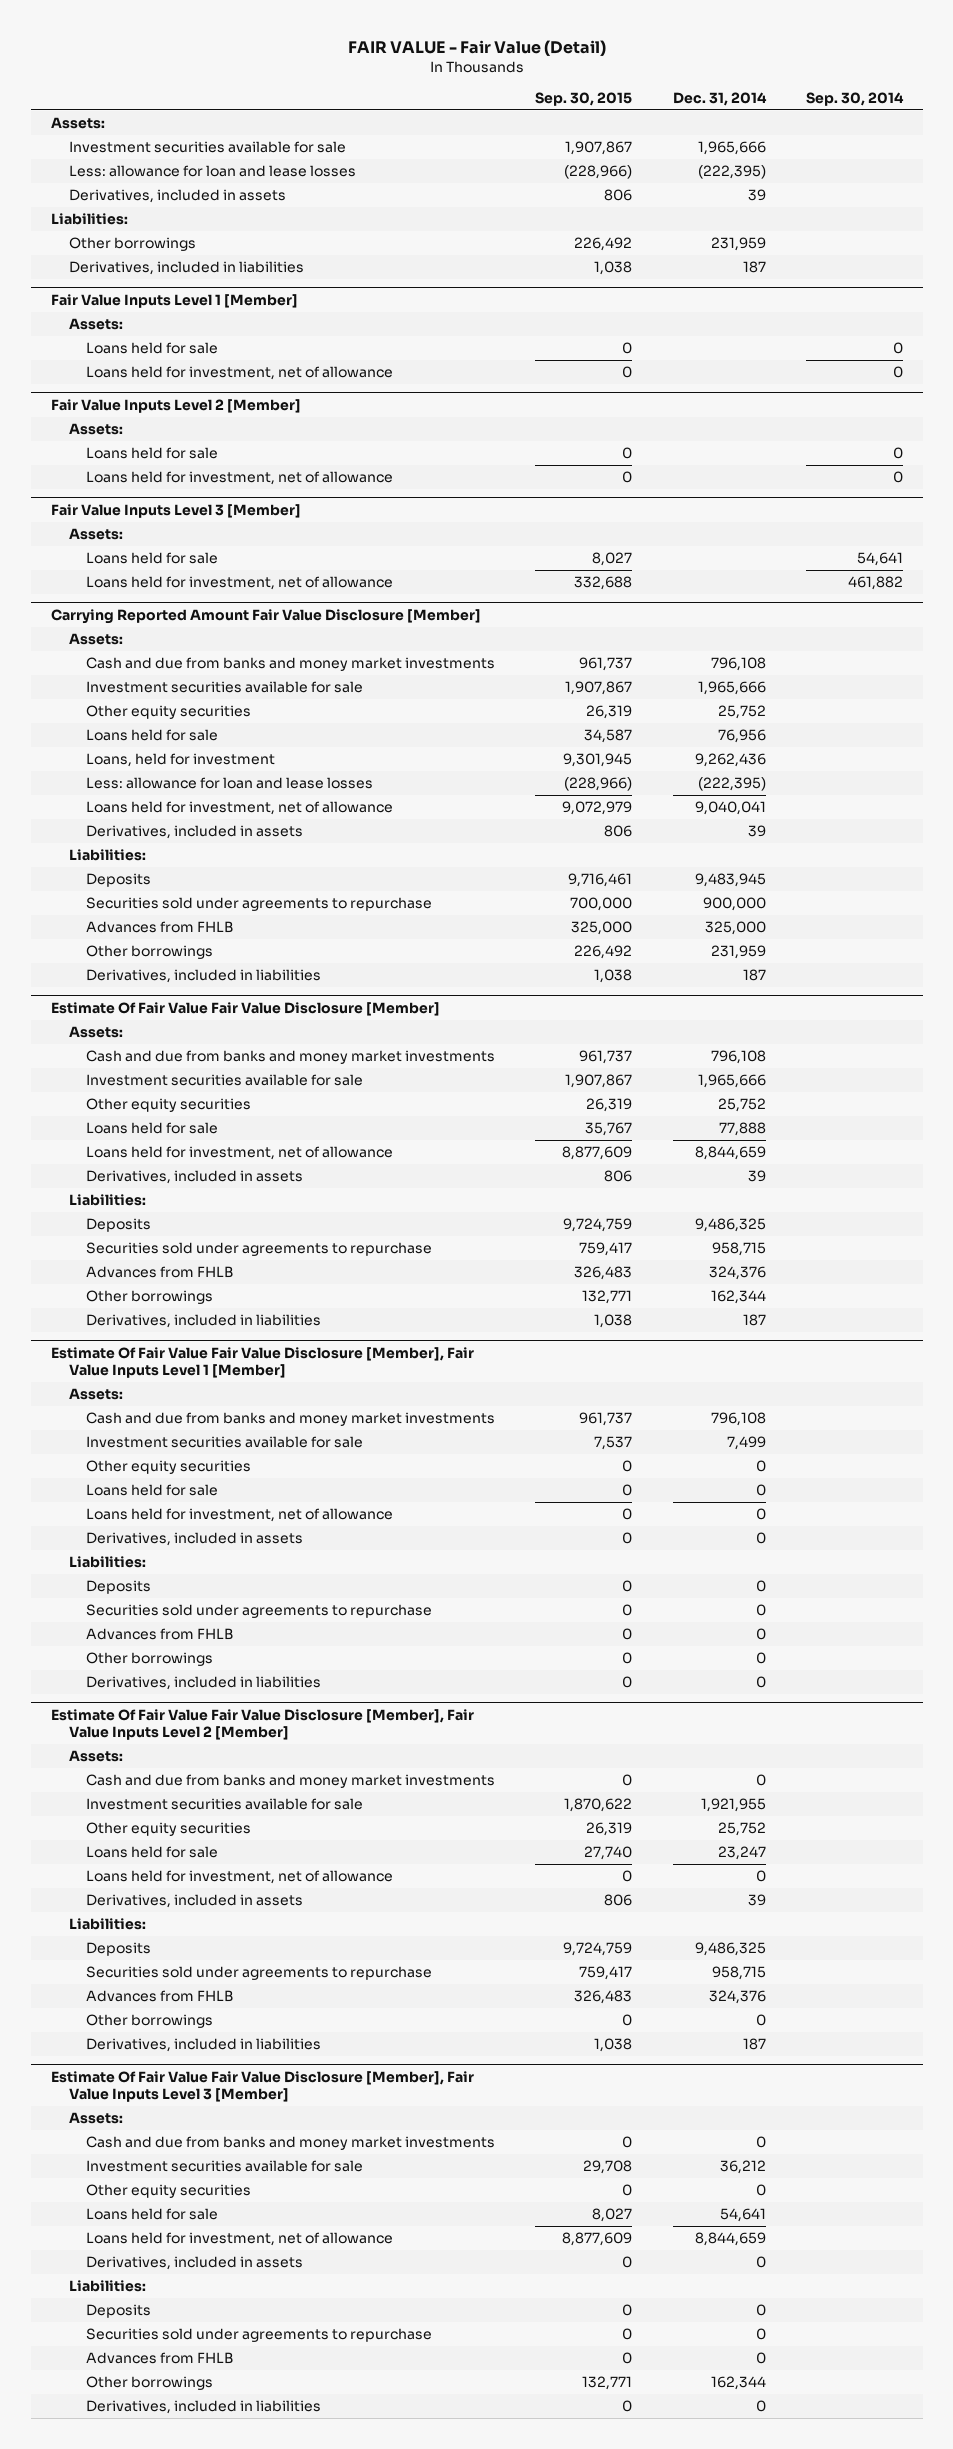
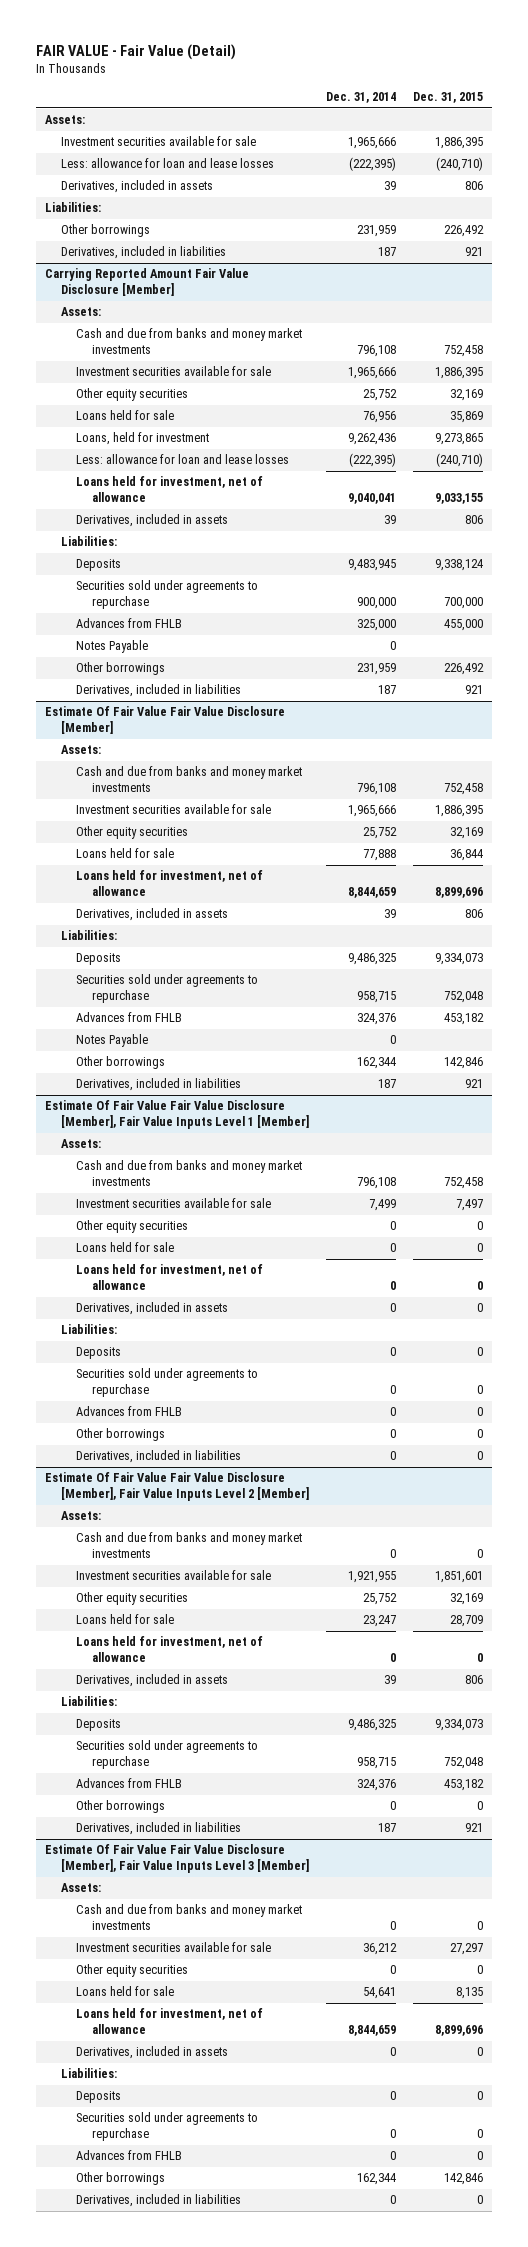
[535,91,633,106] Sep. 30, 2015 -> none
[805,91,904,106] Sep. 30, 2014 -> none
none -> [413,92,484,104] Dec. 31, 2015
[50,293,298,308] Fair Value Inputs Level 1 [Member] -> none
[68,318,123,331] Assets: -> none
[86,342,219,355] Loans held for sale -> none
[86,366,394,381] Loans held for investment, net of allowance -> none
[50,398,301,413] Fair Value Inputs Level 2 [Member] -> none
[68,423,123,436] Assets: -> none
[86,447,219,460] Loans held for sale -> none
[86,471,394,486] Loans held for investment, net of allowance -> none
[50,503,301,518] Fair Value Inputs Level 3 [Member] -> none
[68,528,123,541] Assets: -> none
[86,552,219,565] Loans held for sale -> none
[86,576,394,591] Loans held for investment, net of allowance -> none
none -> [76,640,149,654] Notes Payable
none -> [76,1034,149,1048] Notes Payable

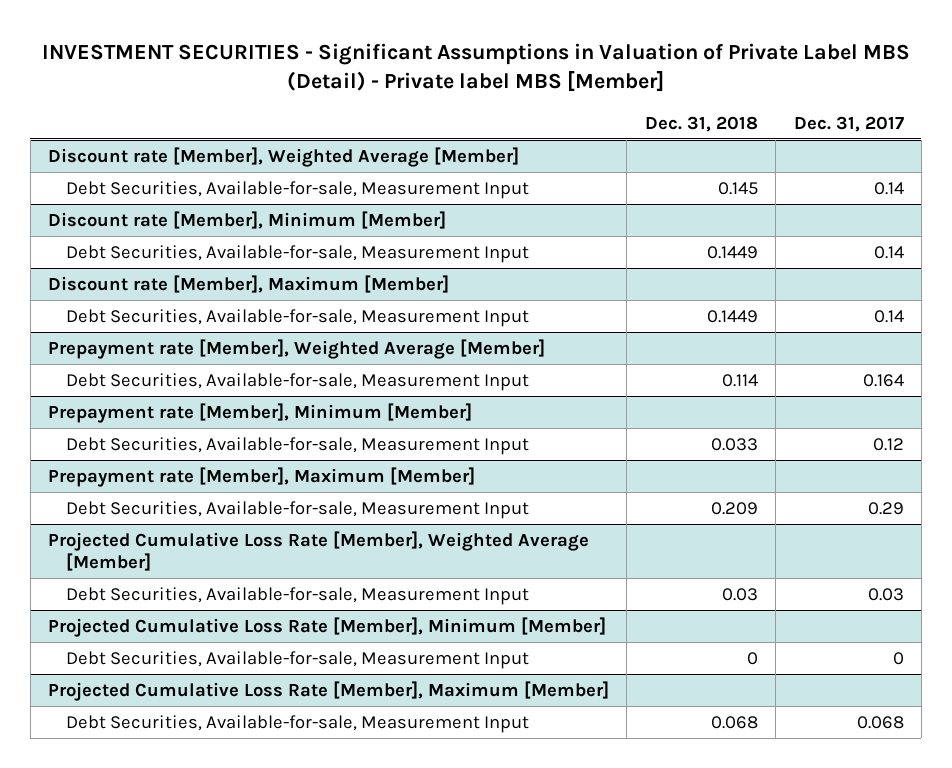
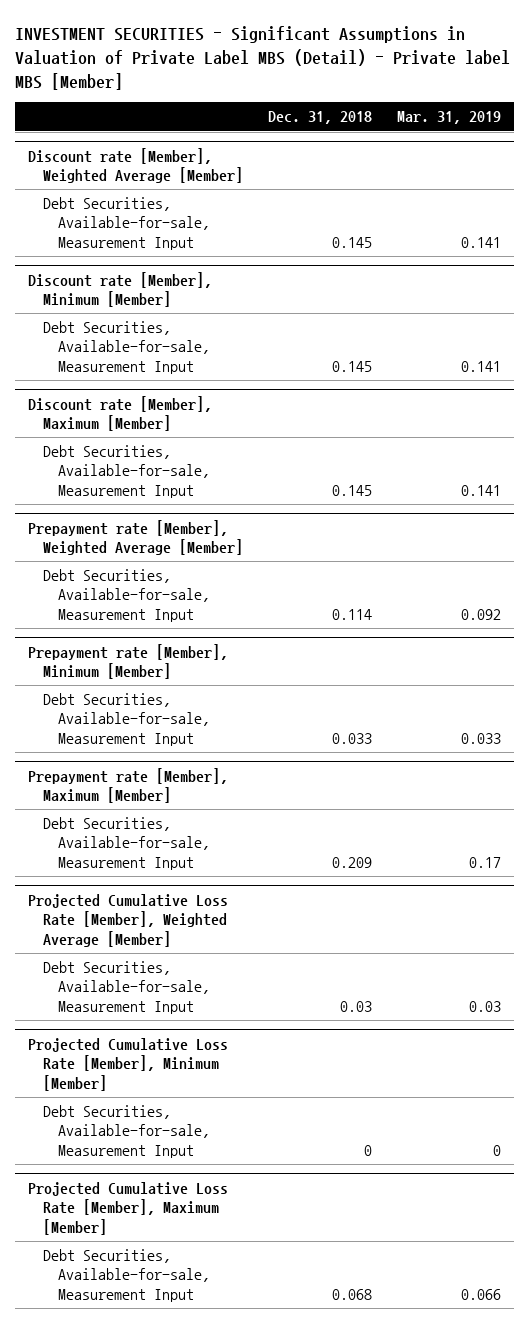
[793,115,904,132] Dec. 31, 2017 -> none
none -> [397,111,502,125] Mar. 31, 2019
[706,246,758,260] 0.1449 -> [331,360,372,372] 0.145
[706,310,758,324] 0.1449 -> [331,484,372,496] 0.145

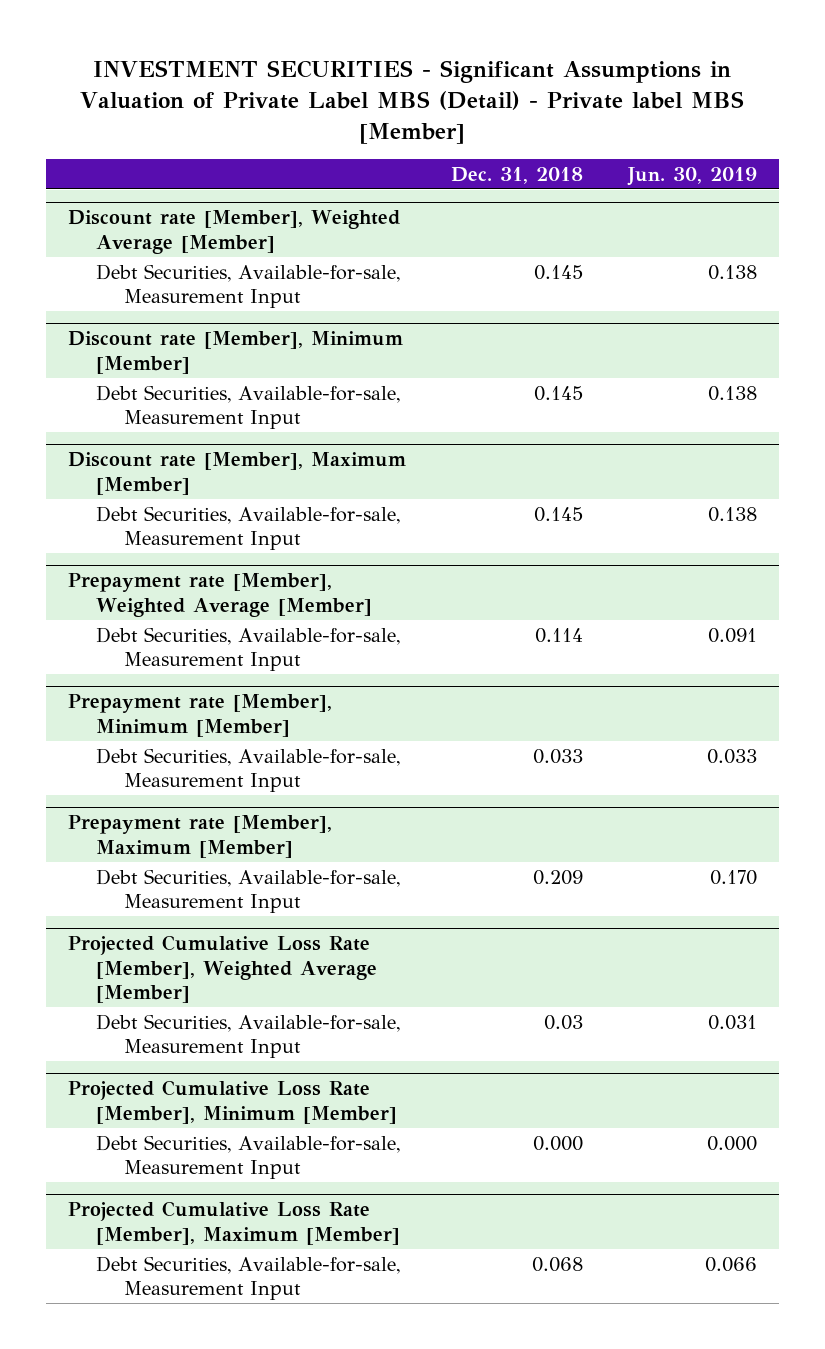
[397,111,502,125] Mar. 31, 2019 -> none
none -> [626,166,757,186] Jun. 30, 2019
[363,1144,372,1156] 0 -> [532,1135,583,1151] 0.000

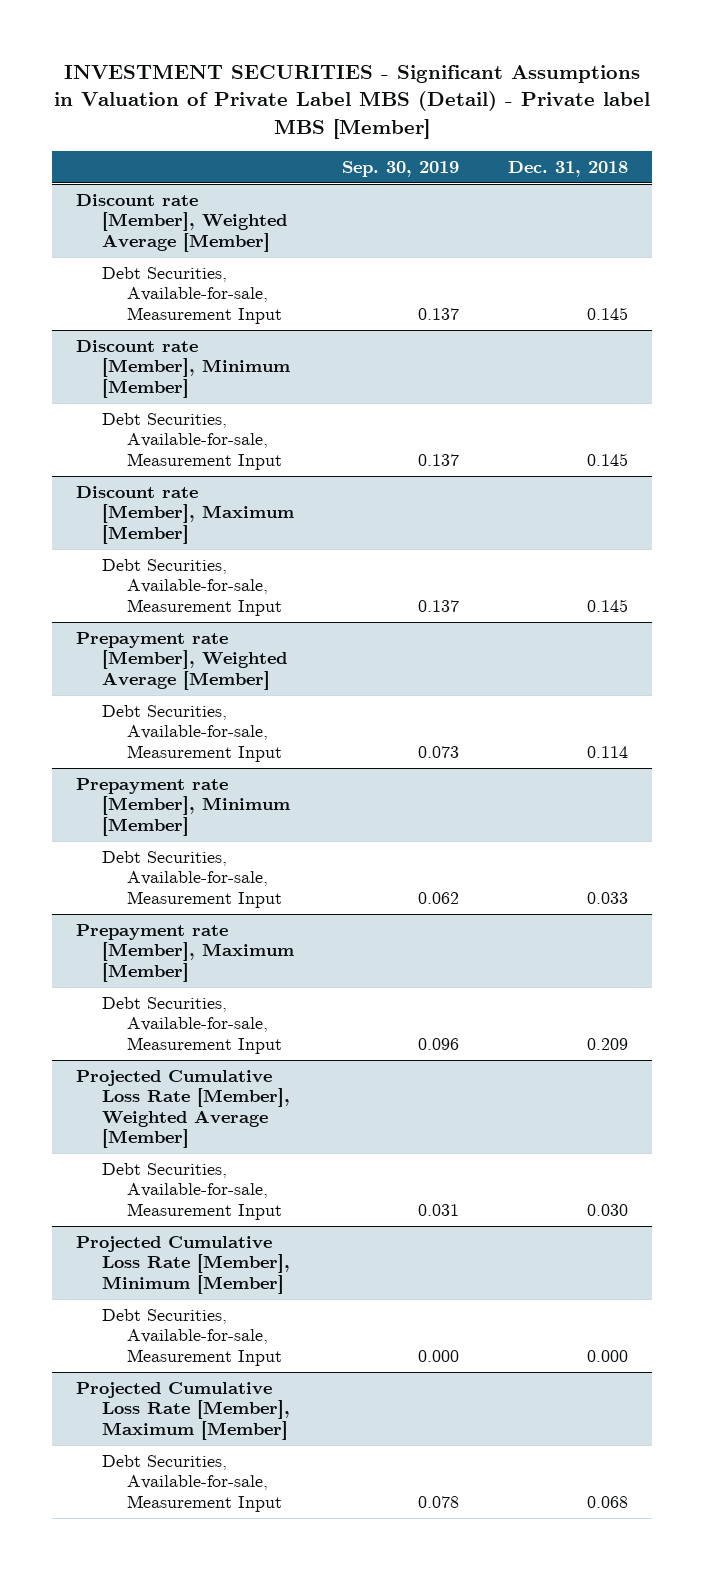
[626,166,757,186] Jun. 30, 2019 -> none
none -> [342,161,460,178] Sep. 30, 2019
[543,1014,583,1030] 0.03 -> [586,1203,628,1216] 0.030

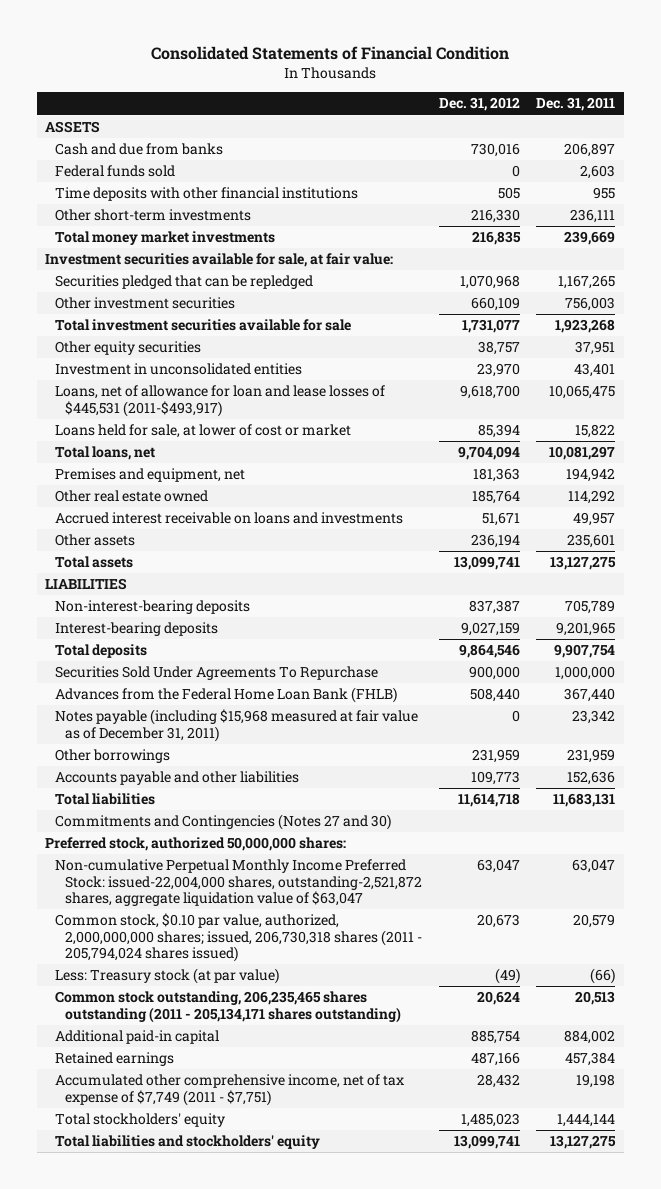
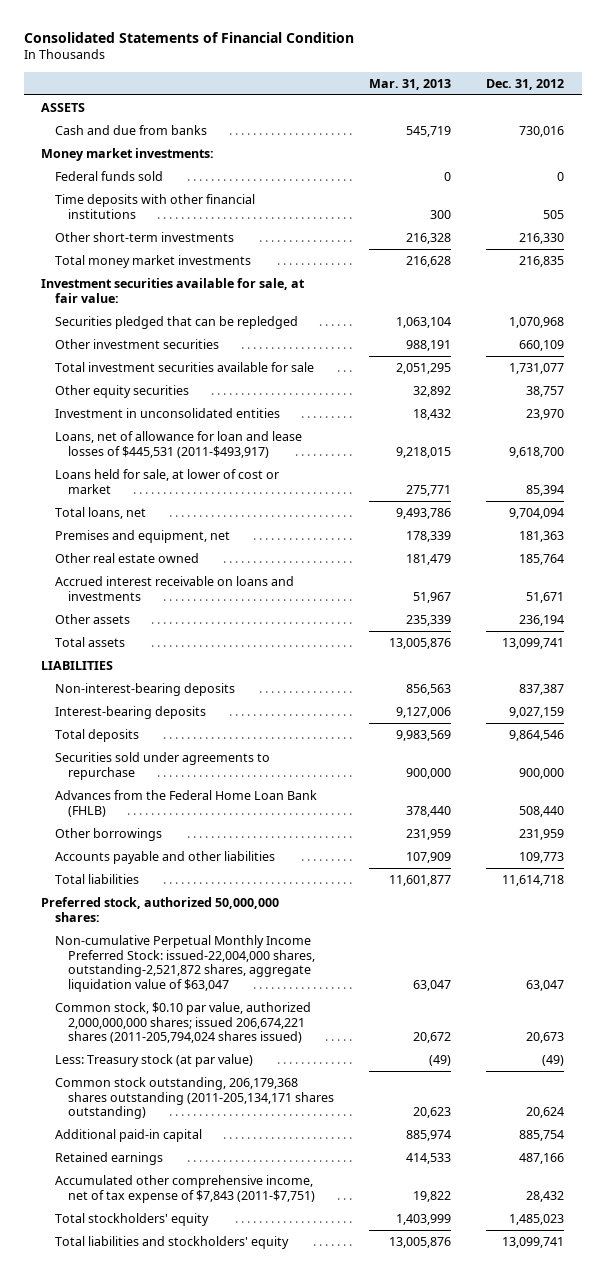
[536,97,616,112] Dec. 31, 2011 -> none
none -> [369,78,452,90] Mar. 31, 2013
none -> [41,147,215,161] Money market investments:
[55,666,379,681] Securities Sold Under Agreements To Repurchase -> [54,751,270,780] Securities sold under agreements to repurchase
[55,709,419,742] Notes payable (including $15,968 measured at fair value as of December 31, 2011) -> none
[55,814,392,831] Commitments and Contingencies (Notes 27 and 30) -> none
[55,913,423,963] Common stock, $0.10 par value, authorized, 2,000,000,000 shares; issued, 206,730,318 shares (2011 - 205,794,024 shares issued) -> [54,1001,311,1044] Common stock, $0.10 par value, authorized 2,000,000,000 shares; issued 206,674,221 shares (2011-205,794,024 shares issued)
[55,991,402,1023] Common stock outstanding, 206,235,465 shares outstanding (2011 - 205,134,171 shares outstanding) -> [54,1076,335,1120] Common stock outstanding, 206,179,368 shares outstanding (2011-205,134,171 shares outstanding)
[55,1074,405,1106] Accumulated other comprehensive income, net of tax expense of $7,749 (2011 - $7,751) -> [54,1174,316,1203] Accumulated other comprehensive income, net of tax expense of $7,843 (2011-$7,751)

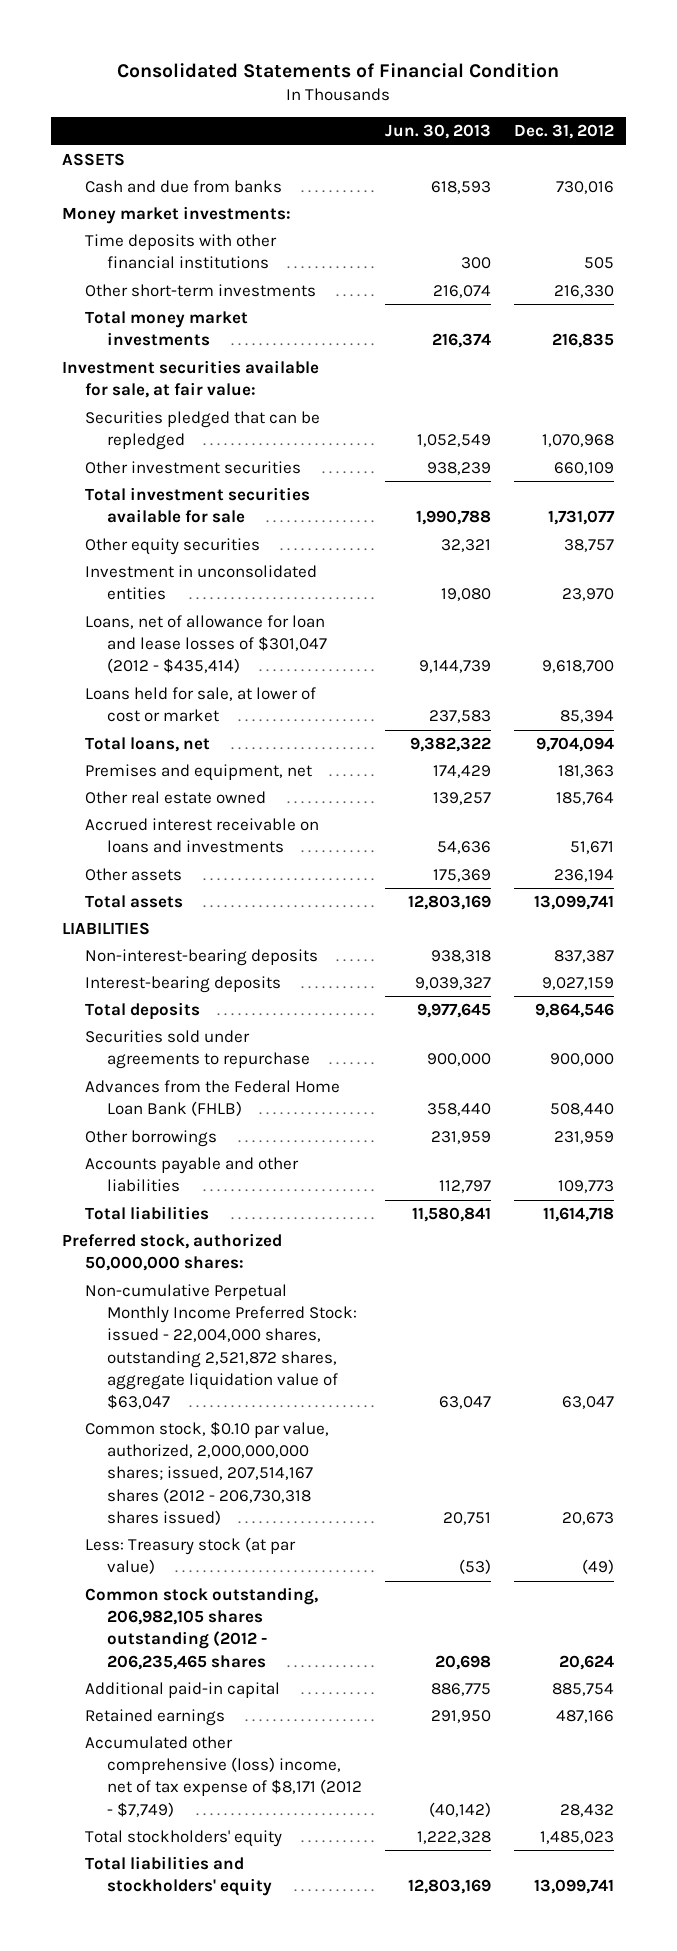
[369,78,452,90] Mar. 31, 2013 -> none
none -> [385,124,492,140] Jun. 30, 2013
[54,170,163,181] Federal funds sold -> none
[54,430,302,458] Loans, net of allowance for loan and lease losses of $445,531 (2011-$493,917) -> [84,615,328,674] Loans, net of allowance for loan and lease losses of $301,047 (2012 - $435,414)
[54,934,316,992] Non-cumulative Perpetual Monthly Income Preferred Stock: issued-22,004,000 shares, outstanding-2,521,872 shares, aggregate liquidation value of $63,047 -> [84,1284,358,1410] Non-cumulative Perpetual Monthly Income Preferred Stock: issued - 22,004,000 shares, outstanding 2,521,872 shares, aggregate liquidation value of $63,047
[54,1001,311,1044] Common stock, $0.10 par value, authorized 2,000,000,000 shares; issued 206,674,221 shares (2011-205,794,024 shares issued) -> [84,1421,329,1525] Common stock, $0.10 par value, authorized, 2,000,000,000 shares; issued, 207,514,167 shares (2012 - 206,730,318 shares issued)
[54,1076,335,1120] Common stock outstanding, 206,179,368 shares outstanding (2011-205,134,171 shares outstanding) -> [84,1587,318,1670] Common stock outstanding, 206,982,105 shares outstanding (2012 - 206,235,465 shares
[54,1174,316,1203] Accumulated other comprehensive income, net of tax expense of $7,843 (2011-$7,751) -> [84,1736,363,1817] Accumulated other comprehensive (loss) income, net of tax expense of $8,171 (2012 - $7,749)

